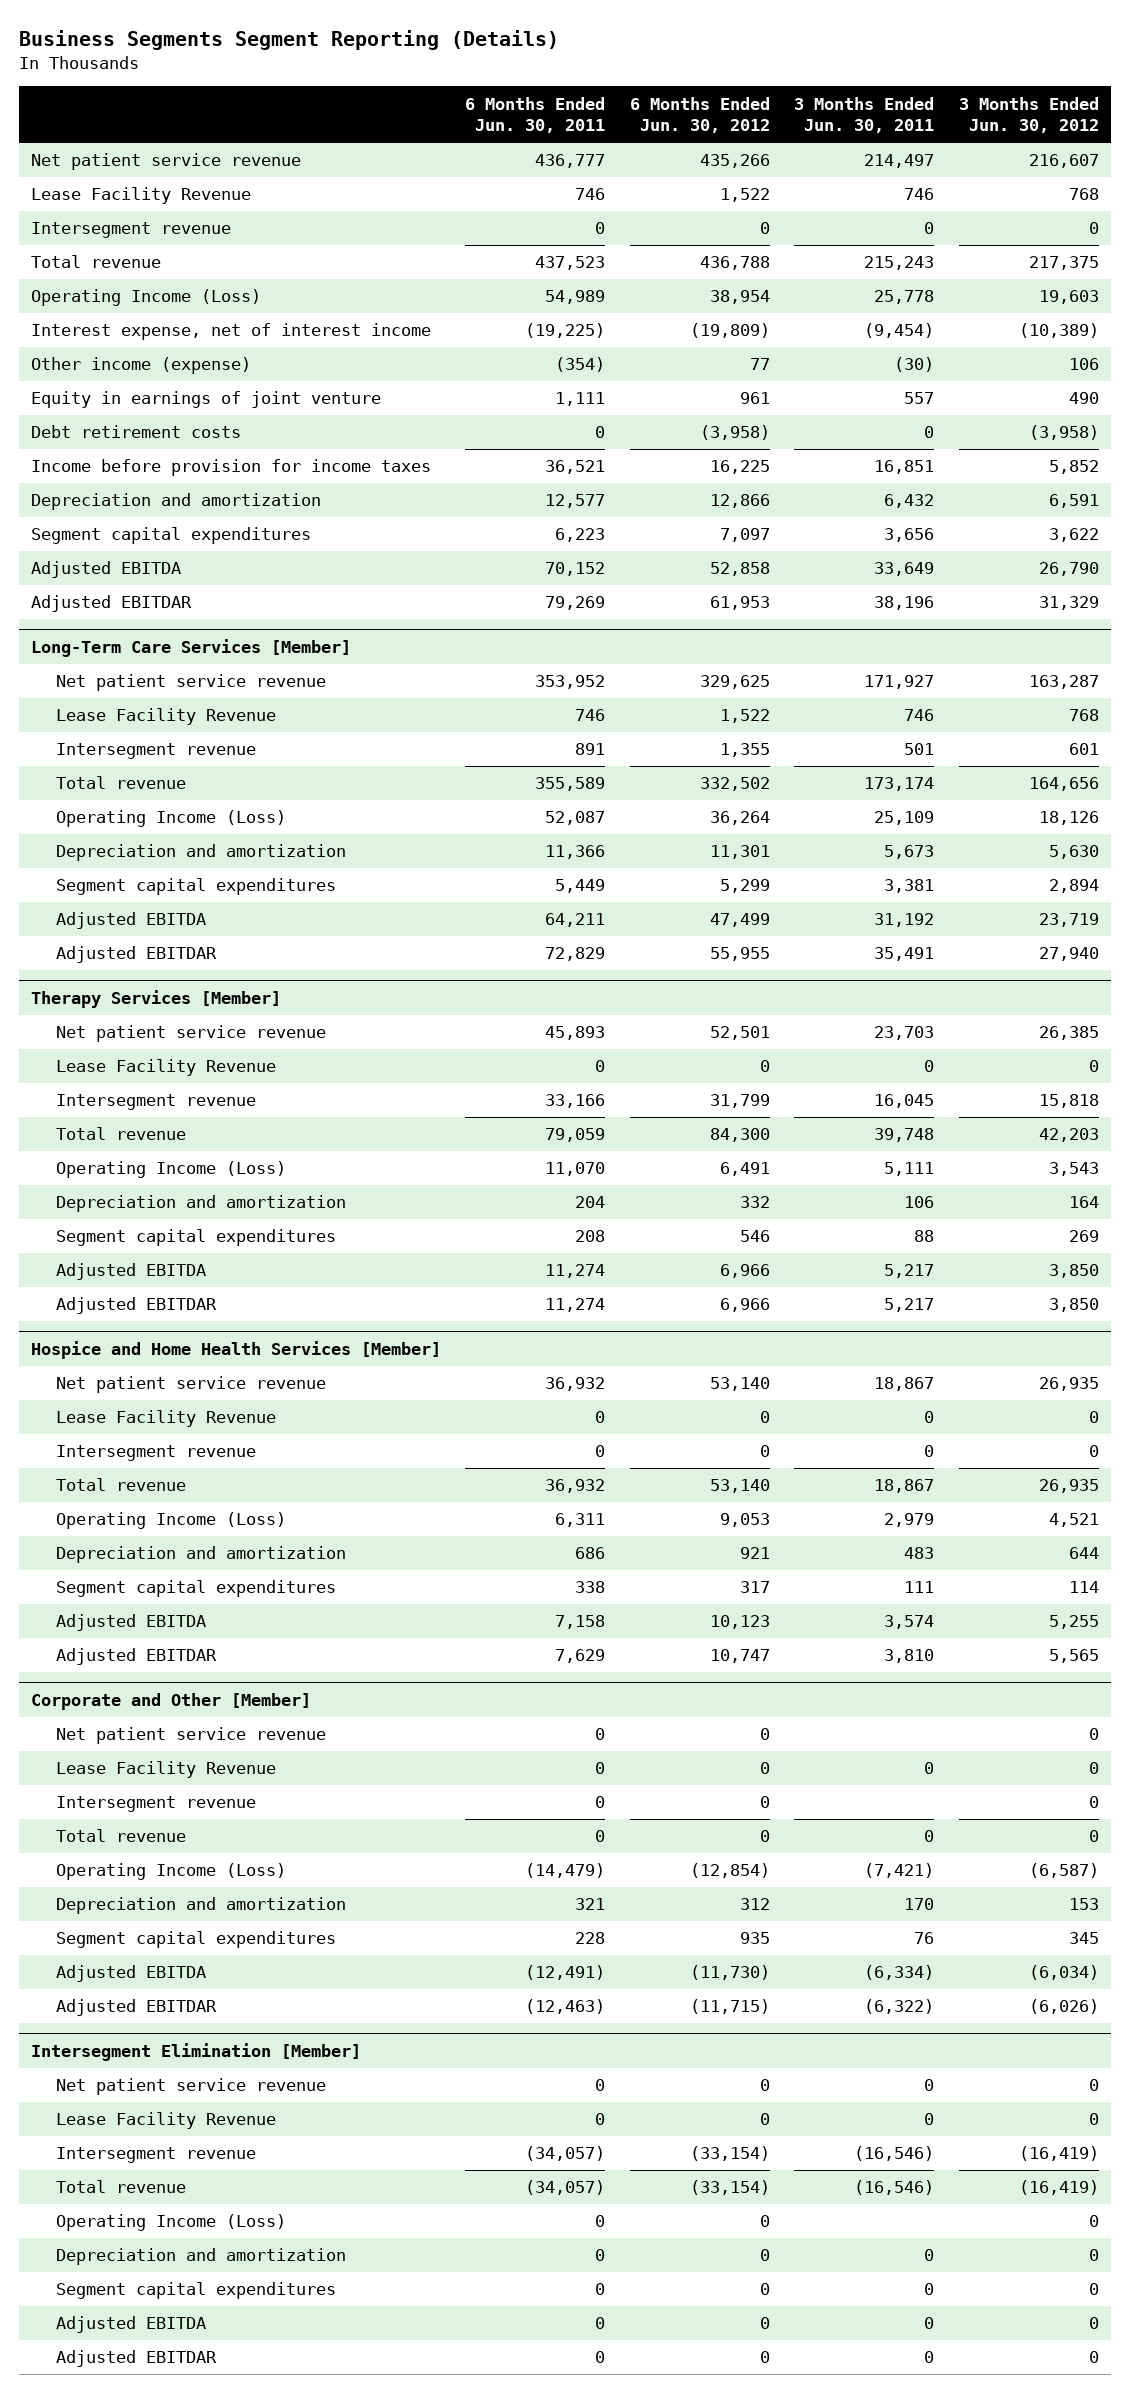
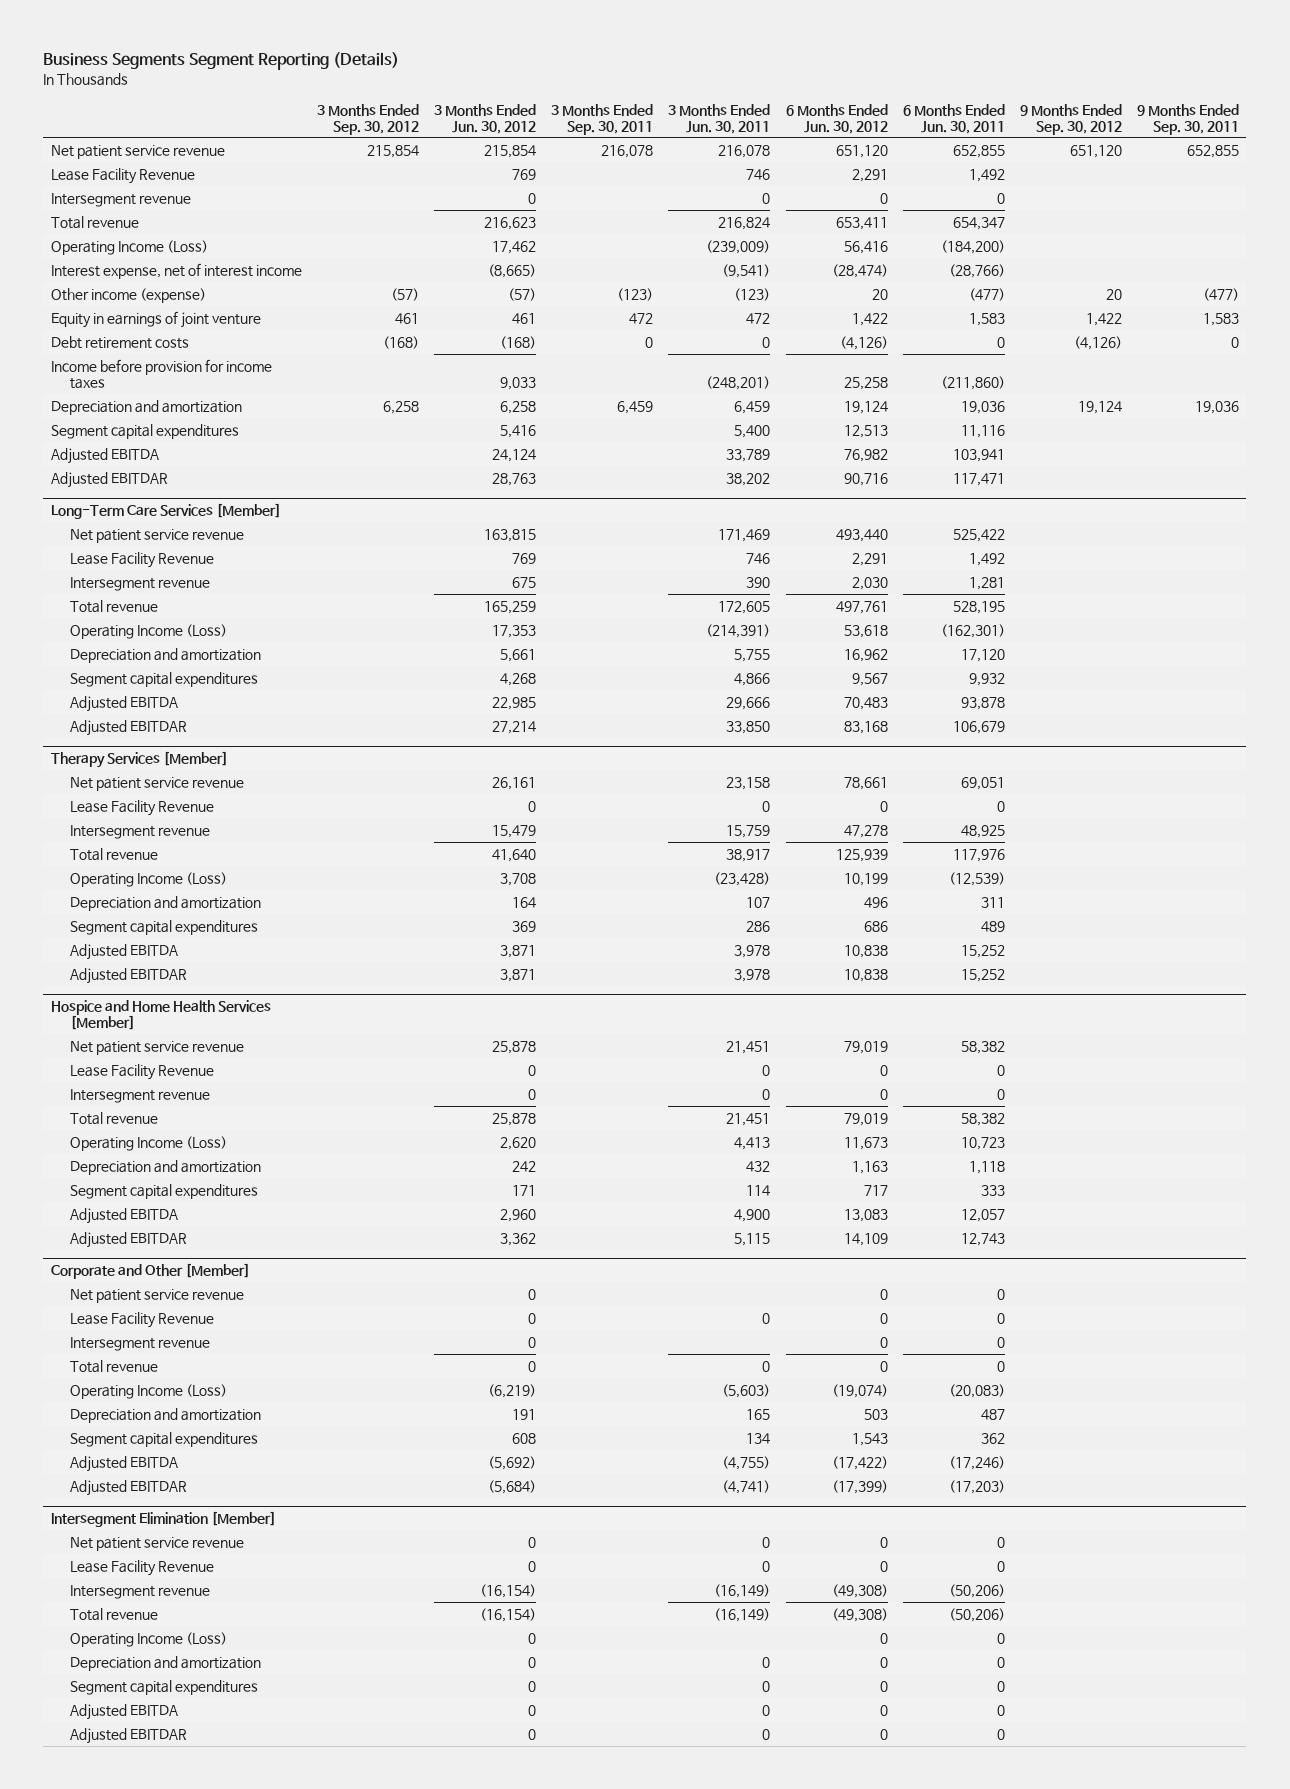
none -> [316,103,419,135] 3 Months Ended Sep. 30, 2012
none -> [551,103,654,135] 3 Months Ended Sep. 30, 2011
none -> [1019,103,1122,135] 9 Months Ended Sep. 30, 2012
none -> [1136,103,1239,135] 9 Months Ended Sep. 30, 2011
[535,154,606,169] 436,777 -> [952,144,1005,158] 652,855
[699,154,770,169] 435,266 -> [835,144,888,158] 651,120
[864,154,935,169] 214,497 -> [718,144,771,158] 216,078
[1028,154,1099,169] 216,607 -> [484,144,537,158] 215,854
[575,188,606,201] 746 -> [968,168,1005,182] 1,492
[719,188,770,203] 1,522 -> [851,168,888,182] 2,291
[1068,188,1099,201] 768 -> [512,168,537,180] 769
[535,256,606,271] 437,523 -> [952,216,1005,230] 654,347
[699,256,770,271] 436,788 -> [835,216,888,230] 653,411
[864,256,935,271] 215,243 -> [718,216,771,230] 216,824
[1028,256,1099,271] 217,375 -> [484,216,537,230] 216,623
[545,290,606,305] 54,989 -> [940,239,1005,254] (184,200)
[709,290,770,305] 38,954 -> [843,240,888,254] 56,416
[874,290,935,305] 25,778 -> [706,239,771,254] (239,009)
[1038,290,1099,305] 19,603 -> [492,240,537,254] 17,462
[525,323,606,339] (19,225) -> [948,263,1005,278] (28,766)
[689,323,770,339] (19,809) -> [831,263,888,278] (28,474)
[864,323,935,339] (9,454) -> [722,263,771,278] (9,541)
[1018,323,1099,339] (10,389) -> [488,263,537,278] (8,665)
[555,357,606,373] (354) -> [968,287,1005,301] (477)
[749,358,770,371] 77 -> [871,288,888,300] 20
[894,357,935,373] (30) -> [734,287,771,301] (123)
[1068,358,1099,371] 106 -> [508,287,537,301] (57)
[555,392,606,407] 1,111 -> [968,312,1005,326] 1,583
[739,392,770,405] 961 -> [851,312,888,326] 1,422
[904,392,935,405] 557 -> [746,312,771,324] 472
[1068,392,1099,405] 490 -> [512,312,537,324] 461
[699,425,770,441] (3,958) -> [839,335,888,350] (4,126)
[1028,425,1099,441] (3,958) -> [500,335,537,349] (168)
[545,460,606,475] 36,521 -> [940,375,1005,390] (211,860)
[709,460,770,475] 16,225 -> [843,376,888,390] 25,258
[874,460,935,475] 16,851 -> [706,375,771,390] (248,201)
[1048,460,1099,475] 5,852 -> [500,376,537,390] 9,033
[545,494,606,509] 12,577 -> [960,400,1005,414] 19,036
[709,494,770,509] 12,866 -> [843,400,888,414] 19,124
[884,494,935,509] 6,432 -> [734,400,771,414] 6,459
[1048,494,1099,509] 6,591 -> [500,400,537,414] 6,258
[555,528,606,543] 6,223 -> [960,424,1005,438] 11,116
[719,528,770,543] 7,097 -> [843,424,888,438] 12,513
[884,528,935,543] 3,656 -> [734,424,771,438] 5,400
[1048,528,1099,543] 3,622 -> [500,424,537,438] 5,416
[545,562,606,577] 70,152 -> [952,448,1005,462] 103,941
[709,562,770,577] 52,858 -> [843,448,888,462] 76,982
[874,562,935,577] 33,649 -> [726,448,771,462] 33,789
[1038,562,1099,577] 26,790 -> [492,448,537,462] 24,124
[545,596,606,611] 79,269 -> [952,472,1005,486] 117,471
[709,596,770,611] 61,953 -> [843,472,888,486] 90,716
[874,596,935,611] 38,196 -> [726,472,771,486] 38,202
[1038,596,1099,611] 31,329 -> [492,472,537,486] 28,763
[535,675,606,690] 353,952 -> [952,528,1005,542] 525,422
[699,675,770,690] 329,625 -> [835,528,888,542] 493,440
[864,675,935,690] 171,927 -> [718,528,771,542] 171,469
[1028,675,1099,690] 163,287 -> [484,528,537,542] 163,815
[575,709,606,722] 746 -> [968,552,1005,566] 1,492
[719,709,770,724] 1,522 -> [851,552,888,566] 2,291
[1068,709,1099,722] 768 -> [512,552,537,564] 769
[575,743,606,756] 891 -> [968,576,1005,590] 1,281
[719,743,770,758] 1,355 -> [851,576,888,590] 2,030
[904,743,935,756] 501 -> [746,576,771,588] 390
[1068,743,1099,756] 601 -> [512,576,537,588] 675
[535,777,606,792] 355,589 -> [952,600,1005,614] 528,195
[699,777,770,792] 332,502 -> [835,600,888,614] 497,761
[864,777,935,792] 173,174 -> [718,600,771,614] 172,605
[1028,777,1099,792] 164,656 -> [484,600,537,614] 165,259
[545,811,606,826] 52,087 -> [940,623,1005,638] (162,301)
[709,811,770,826] 36,264 -> [843,624,888,638] 53,618
[874,811,935,826] 25,109 -> [706,623,771,638] (214,391)
[1038,811,1099,826] 18,126 -> [492,624,537,638] 17,353
[545,845,606,860] 11,366 -> [960,648,1005,662] 17,120
[709,845,770,860] 11,301 -> [843,648,888,662] 16,962
[884,845,935,860] 5,673 -> [734,648,771,662] 5,755
[1048,845,1099,860] 5,630 -> [500,648,537,662] 5,661
[555,879,606,894] 5,449 -> [968,672,1005,686] 9,932
[719,879,770,894] 5,299 -> [851,672,888,686] 9,567
[884,879,935,894] 3,381 -> [734,672,771,686] 4,866
[1048,879,1099,894] 2,894 -> [500,672,537,686] 4,268
[545,913,606,928] 64,211 -> [960,696,1005,710] 93,878
[709,913,770,928] 47,499 -> [843,696,888,710] 70,483
[874,913,935,928] 31,192 -> [726,696,771,710] 29,666
[1038,913,1099,928] 23,719 -> [492,696,537,710] 22,985
[545,947,606,962] 72,829 -> [952,720,1005,734] 106,679
[709,947,770,962] 55,955 -> [843,720,888,734] 83,168
[874,947,935,962] 35,491 -> [726,720,771,734] 33,850
[1038,947,1099,962] 27,940 -> [492,720,537,734] 27,214
[545,1026,606,1041] 45,893 -> [960,776,1005,790] 69,051
[709,1026,770,1041] 52,501 -> [843,776,888,790] 78,661
[874,1026,935,1041] 23,703 -> [726,776,771,790] 23,158
[1038,1026,1099,1041] 26,385 -> [492,776,537,790] 26,161
[545,1094,606,1109] 33,166 -> [960,824,1005,838] 48,925
[709,1094,770,1109] 31,799 -> [843,824,888,838] 47,278
[874,1094,935,1109] 16,045 -> [726,824,771,838] 15,759
[1038,1094,1099,1109] 15,818 -> [492,824,537,838] 15,479
[545,1128,606,1143] 79,059 -> [952,848,1005,862] 117,976
[709,1128,770,1143] 84,300 -> [835,848,888,862] 125,939
[874,1128,935,1143] 39,748 -> [726,848,771,862] 38,917
[1038,1128,1099,1143] 42,203 -> [492,848,537,862] 41,640
[545,1162,606,1177] 11,070 -> [948,871,1005,886] (12,539)
[719,1162,770,1177] 6,491 -> [843,872,888,886] 10,199
[884,1162,935,1177] 5,111 -> [714,871,771,886] (23,428)
[1048,1162,1099,1177] 3,543 -> [500,872,537,886] 3,708
[575,1196,606,1209] 204 -> [980,896,1005,908] 311
[739,1196,770,1209] 332 -> [863,896,888,908] 496
[904,1196,935,1209] 106 -> [746,896,771,908] 107
[575,1230,606,1243] 208 -> [980,920,1005,932] 489
[739,1230,770,1243] 546 -> [863,920,888,932] 686
[914,1230,935,1243] 88 -> [746,920,771,932] 286
[1068,1230,1099,1243] 269 -> [512,920,537,932] 369
[545,1264,606,1279] 11,274 -> [960,944,1005,958] 15,252
[719,1264,770,1279] 6,966 -> [843,944,888,958] 10,838
[884,1264,935,1279] 5,217 -> [734,944,771,958] 3,978
[1048,1264,1099,1279] 3,850 -> [500,944,537,958] 3,871
[545,1298,606,1313] 11,274 -> [960,968,1005,982] 15,252
[719,1298,770,1313] 6,966 -> [843,968,888,982] 10,838
[884,1298,935,1313] 5,217 -> [734,968,771,982] 3,978
[1048,1298,1099,1313] 3,850 -> [500,968,537,982] 3,871
[545,1377,606,1392] 36,932 -> [960,1040,1005,1054] 58,382
[709,1377,770,1392] 53,140 -> [843,1040,888,1054] 79,019
[874,1377,935,1392] 18,867 -> [726,1040,771,1054] 21,451
[1038,1377,1099,1392] 26,935 -> [492,1040,537,1054] 25,878
[545,1479,606,1494] 36,932 -> [960,1112,1005,1126] 58,382
[709,1479,770,1494] 53,140 -> [843,1112,888,1126] 79,019
[874,1479,935,1494] 18,867 -> [726,1112,771,1126] 21,451
[1038,1479,1099,1494] 26,935 -> [492,1112,537,1126] 25,878
[555,1513,606,1528] 6,311 -> [960,1136,1005,1150] 10,723
[719,1513,770,1528] 9,053 -> [843,1136,888,1150] 11,673
[884,1513,935,1528] 2,979 -> [734,1136,771,1150] 4,413
[1048,1513,1099,1528] 4,521 -> [500,1136,537,1150] 2,620
[575,1547,606,1560] 686 -> [968,1160,1005,1174] 1,118
[739,1547,770,1560] 921 -> [851,1160,888,1174] 1,163
[904,1547,935,1560] 483 -> [746,1160,771,1172] 432
[1068,1547,1099,1560] 644 -> [512,1160,537,1172] 242
[575,1581,606,1594] 338 -> [980,1184,1005,1196] 333
[739,1581,770,1594] 317 -> [863,1184,888,1196] 717
[904,1581,935,1594] 111 -> [746,1184,771,1196] 114
[1068,1581,1099,1594] 114 -> [512,1184,537,1196] 171
[555,1615,606,1630] 7,158 -> [960,1208,1005,1222] 12,057
[709,1615,770,1630] 10,123 -> [843,1208,888,1222] 13,083
[884,1615,935,1630] 3,574 -> [734,1208,771,1222] 4,900
[1048,1615,1099,1630] 5,255 -> [500,1208,537,1222] 2,960
[555,1649,606,1664] 7,629 -> [960,1232,1005,1246] 12,743
[709,1649,770,1664] 10,747 -> [843,1232,888,1246] 14,109
[884,1649,935,1664] 3,810 -> [734,1232,771,1246] 5,115
[1048,1649,1099,1664] 5,565 -> [500,1232,537,1246] 3,362
[525,1863,606,1879] (14,479) -> [948,1383,1005,1398] (20,083)
[689,1863,770,1879] (12,854) -> [831,1383,888,1398] (19,074)
[864,1863,935,1879] (7,421) -> [722,1383,771,1398] (5,603)
[1028,1863,1099,1879] (6,587) -> [488,1383,537,1398] (6,219)
[575,1898,606,1911] 321 -> [980,1408,1005,1420] 487
[739,1898,770,1911] 312 -> [863,1408,888,1420] 503
[904,1898,935,1911] 170 -> [746,1408,771,1420] 165
[1068,1898,1099,1911] 153 -> [512,1408,537,1420] 191
[575,1932,606,1945] 228 -> [980,1432,1005,1444] 362
[739,1932,770,1945] 935 -> [851,1432,888,1446] 1,543
[914,1932,935,1945] 76 -> [746,1432,771,1444] 134
[1068,1932,1099,1945] 345 -> [512,1432,537,1444] 608
[525,1965,606,1981] (12,491) -> [948,1455,1005,1470] (17,246)
[689,1965,770,1981] (11,730) -> [831,1455,888,1470] (17,422)
[864,1965,935,1981] (6,334) -> [722,1455,771,1470] (4,755)
[1028,1965,1099,1981] (6,034) -> [488,1455,537,1470] (5,692)
[525,1999,606,2015] (12,463) -> [948,1479,1005,1494] (17,203)
[689,1999,770,2015] (11,715) -> [831,1479,888,1494] (17,399)
[864,1999,935,2015] (6,322) -> [722,1479,771,1494] (4,741)
[1028,1999,1099,2015] (6,026) -> [488,1479,537,1494] (5,684)
[525,2146,606,2162] (34,057) -> [948,1583,1005,1598] (50,206)
[689,2146,770,2162] (33,154) -> [831,1583,888,1598] (49,308)
[854,2146,935,2162] (16,546) -> [714,1583,771,1598] (16,149)
[1018,2146,1099,2162] (16,419) -> [480,1583,537,1598] (16,154)
[525,2180,606,2196] (34,057) -> [948,1607,1005,1622] (50,206)
[689,2180,770,2196] (33,154) -> [831,1607,888,1622] (49,308)
[854,2180,935,2196] (16,546) -> [714,1607,771,1622] (16,149)
[1018,2180,1099,2196] (16,419) -> [480,1607,537,1622] (16,154)

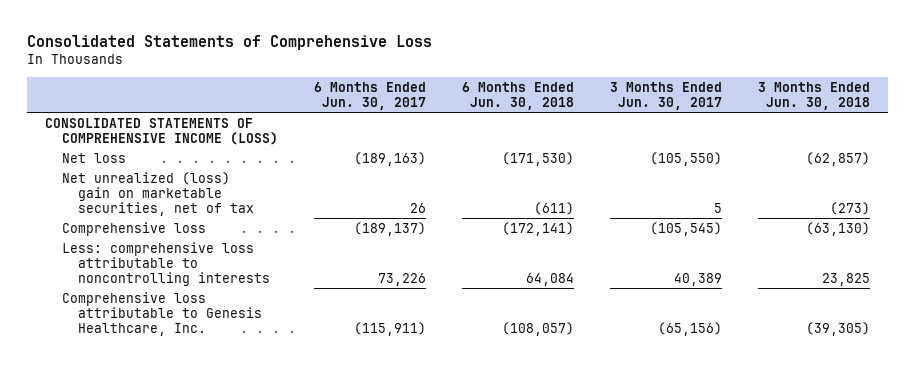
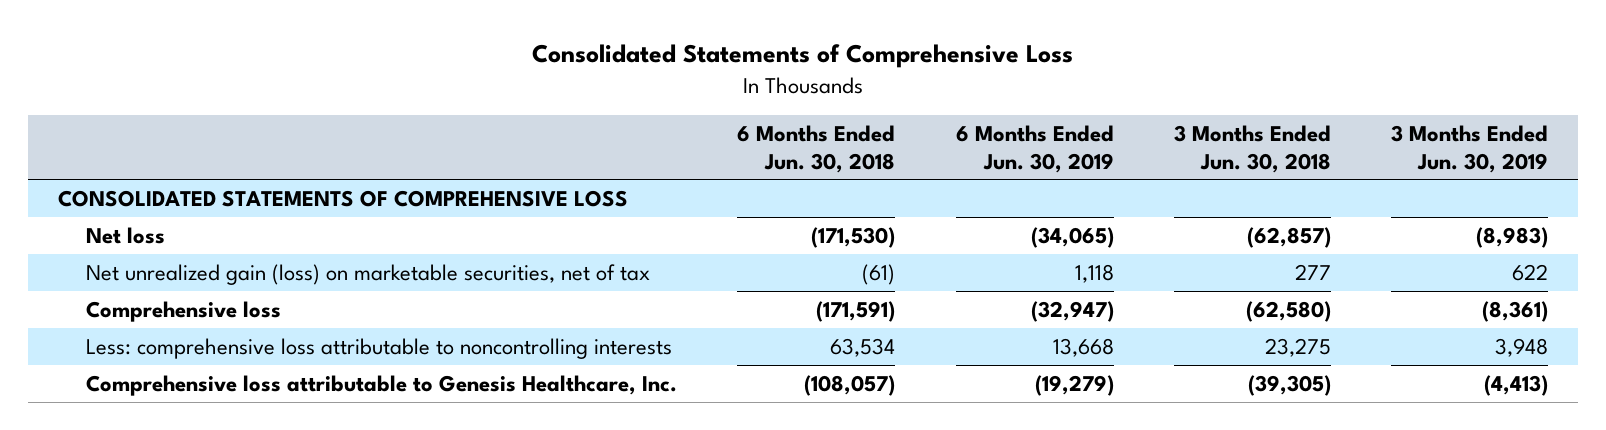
[313,81,426,110] 6 Months Ended Jun. 30, 2017 -> none
[609,81,722,110] 3 Months Ended Jun. 30, 2017 -> none
none -> [955,124,1114,173] 6 Months Ended Jun. 30, 2019
none -> [1391,124,1549,173] 3 Months Ended Jun. 30, 2019
[44,117,278,145] CONSOLIDATED STATEMENTS OF COMPREHENSIVE INCOME (LOSS) -> [57,189,628,207] CONSOLIDATED STATEMENTS OF COMPREHENSIVE LOSS
[61,171,255,216] Net unrealized (loss) gain on marketable securities, net of tax -> [86,263,651,285] Net unrealized gain (loss) on marketable securities, net of tax
[533,201,574,215] (611) -> [862,263,896,285] (61)
[829,201,870,215] (273) -> [1295,263,1332,280] 277
[501,221,574,236] (172,141) -> [816,300,896,322] (171,591)
[805,221,870,236] (63,130) -> [1246,300,1332,322] (62,580)
[525,272,574,286] 64,084 -> [830,337,896,357] 63,534
[821,272,870,286] 23,825 -> [1265,337,1332,357] 23,275

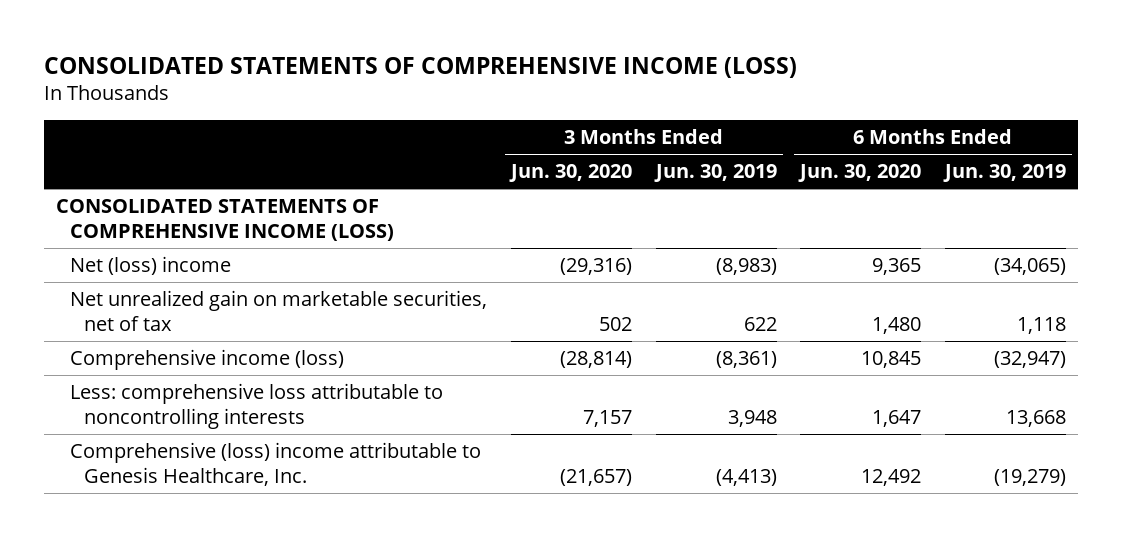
[532,44,1074,69] Consolidated Statements of Comprehensive Loss -> [44,57,798,79] CONSOLIDATED STATEMENTS OF COMPREHENSIVE INCOME (LOSS)
[737,124,896,173] 6 Months Ended Jun. 30, 2018 -> none
[1174,124,1332,173] 3 Months Ended Jun. 30, 2018 -> none
none -> [508,164,632,183] Jun. 30, 2020
none -> [798,164,922,183] Jun. 30, 2020
[57,189,628,207] CONSOLIDATED STATEMENTS OF COMPREHENSIVE LOSS -> [55,199,394,241] CONSOLIDATED STATEMENTS OF COMPREHENSIVE INCOME (LOSS)
[86,226,166,244] Net loss -> [69,256,231,276] Net (loss) income
[86,263,651,285] Net unrealized gain (loss) on marketable securities, net of tax -> [69,290,487,331] Net unrealized gain on marketable securities, net of tax
[86,300,282,322] Comprehensive loss -> [69,349,344,371] Comprehensive income (loss)
[86,374,678,396] Comprehensive loss attributable to Genesis Healthcare, Inc. -> [69,442,481,486] Comprehensive (loss) income attributable to Genesis Healthcare, Inc.

